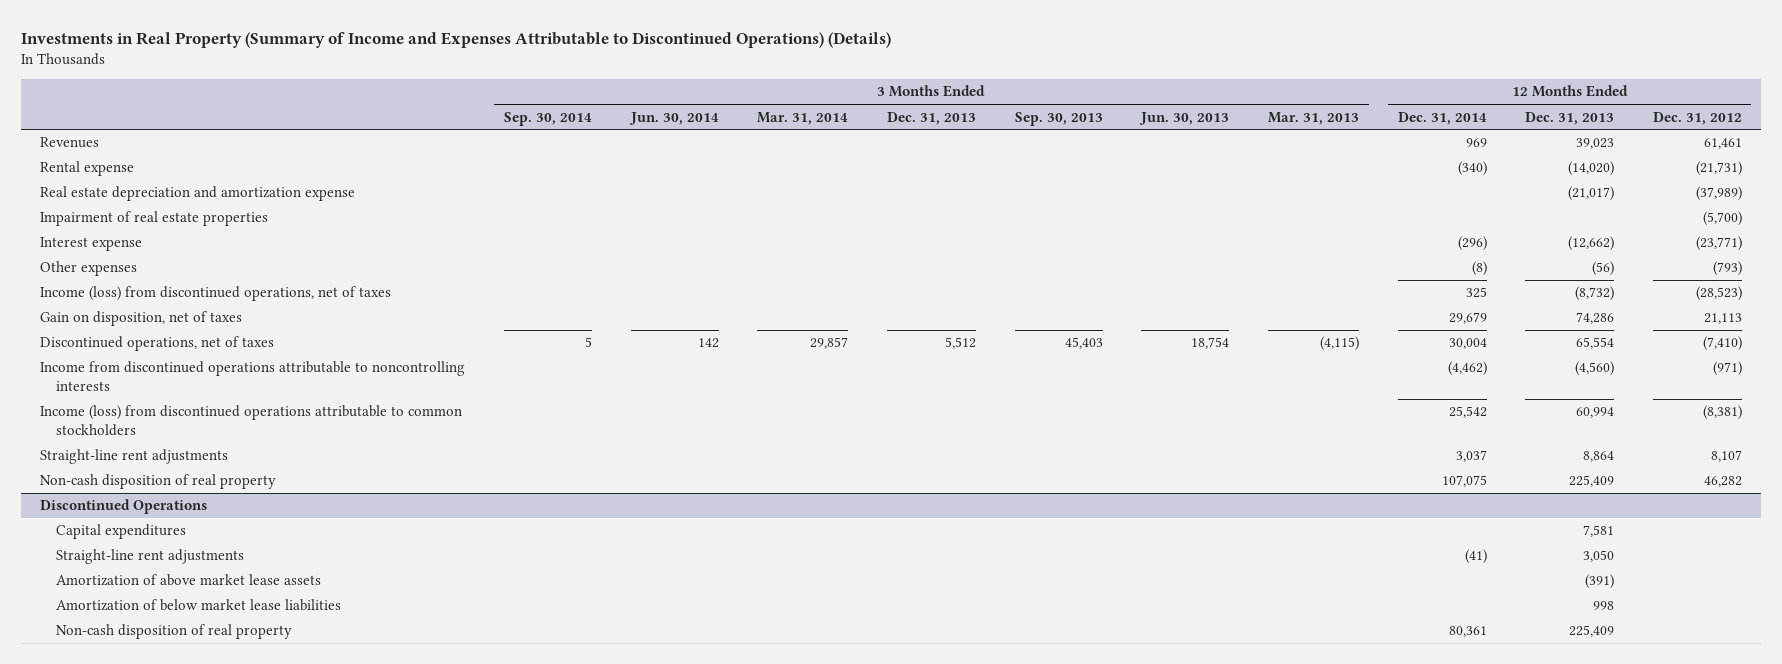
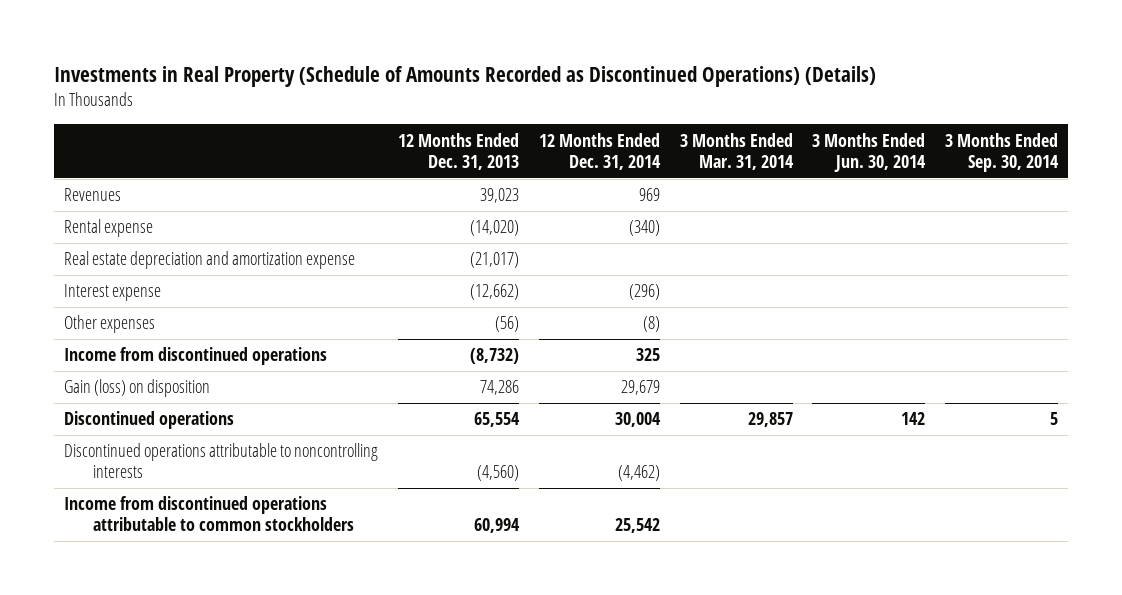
[21,32,892,49] Investments in Real Property (Summary of Income and Expenses Attributable to Discontinued Operations) (Details) -> [54,66,877,88] Investments in Real Property (Schedule of Amounts Recorded as Discontinued Operations) (Details)
[886,111,976,125] Dec. 31, 2013 -> none
[1014,111,1103,126] Sep. 30, 2013 -> none
[1139,111,1230,125] Jun. 30, 2013 -> none
[1267,111,1359,125] Mar. 31, 2013 -> none
[1652,111,1742,125] Dec. 31, 2012 -> none
[40,211,269,227] Impairment of real estate properties -> none
[40,449,229,465] Straight-line rent adjustments -> none
[40,474,277,490] Non-cash disposition of real property -> none
[40,499,208,515] Discontinued Operations -> none
[55,524,186,540] Capital expenditures -> none
[55,549,244,565] Straight-line rent adjustments -> none
[55,574,321,587] Amortization of above market lease assets -> none
[55,599,341,612] Amortization of below market lease liabilities -> none
[55,624,292,640] Non-cash disposition of real property -> none
[40,286,392,302] Income (loss) from discontinued operations, net of taxes -> [64,347,328,366] Income from discontinued operations
[40,311,243,327] Gain on disposition, net of taxes -> [64,379,211,398] Gain (loss) on disposition
[40,336,275,352] Discontinued operations, net of taxes -> [64,411,235,430] Discontinued operations
[40,361,466,391] Income from discontinued operations attributable to noncontrolling interests -> [64,443,379,479] Discontinued operations attributable to noncontrolling interests
[40,405,463,436] Income (loss) from discontinued operations attributable to common stockholders -> [64,496,354,532] Income from discontinued operations attributable to common stockholders

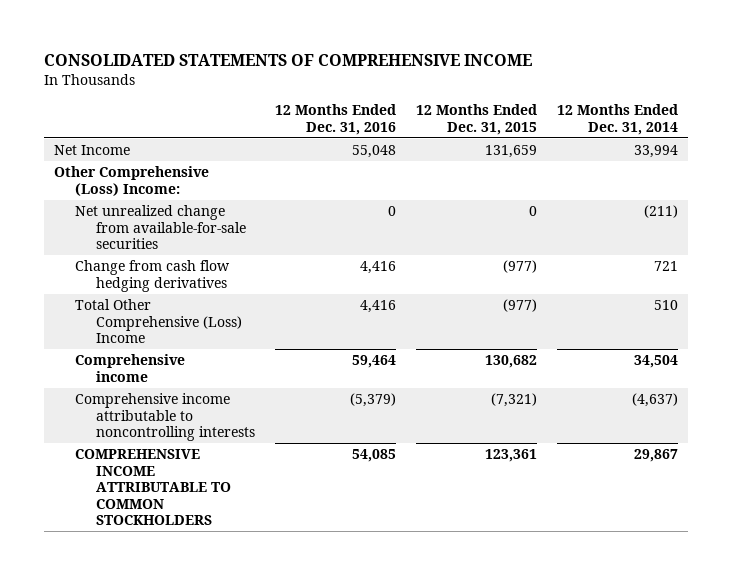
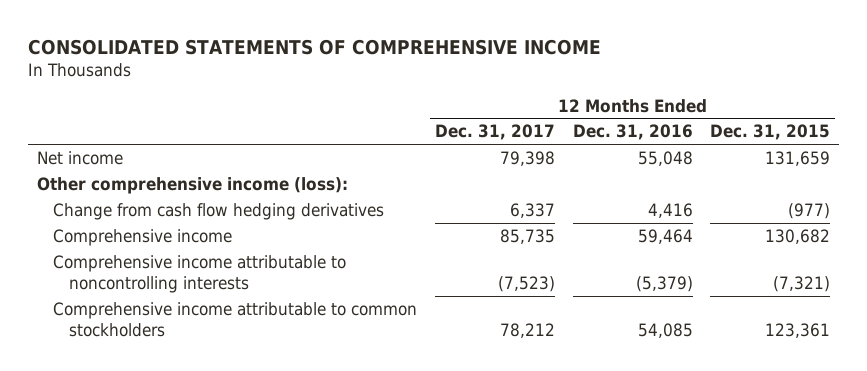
[557,104,679,135] 12 Months Ended Dec. 31, 2014 -> none
none -> [434,124,555,141] Dec. 31, 2017
[74,205,246,250] Net unrealized change from available-for-sale securities -> none
[53,145,130,156] Net Income -> [36,150,123,165] Net income
[53,166,209,196] Other Comprehensive (Loss) Income: -> [36,176,348,194] Other comprehensive income (loss):
[74,299,242,344] Total Other Comprehensive (Loss) Income -> none
[74,449,231,525] COMPREHENSIVE INCOME ATTRIBUTABLE TO COMMON STOCKHOLDERS -> [52,301,417,338] Comprehensive income attributable to common stockholders

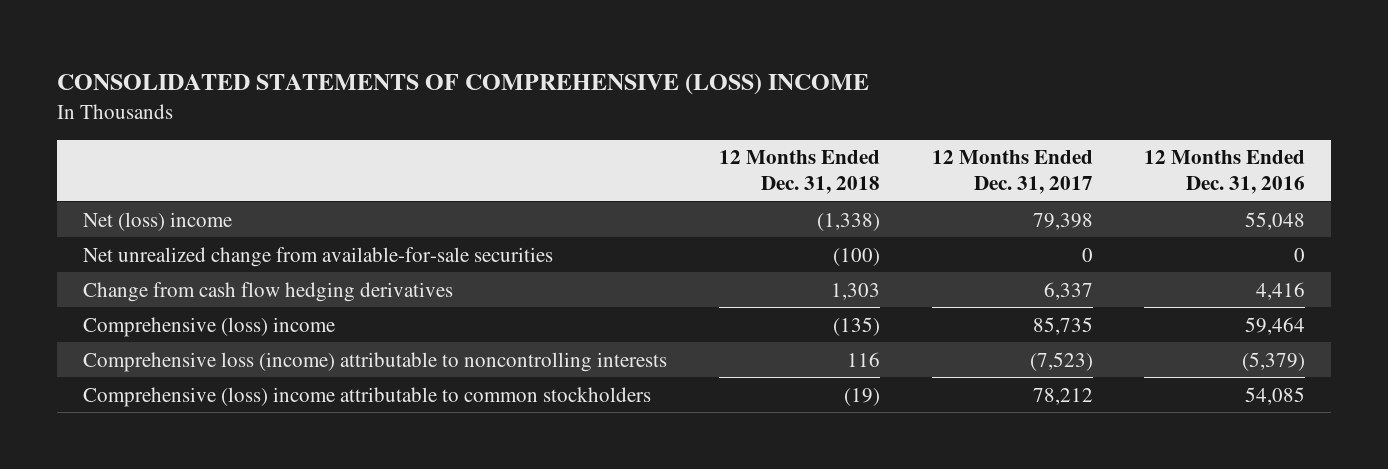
[27,38,601,55] CONSOLIDATED STATEMENTS OF COMPREHENSIVE INCOME -> [57,73,870,96] CONSOLIDATED STATEMENTS OF COMPREHENSIVE (LOSS) INCOME
[710,124,831,141] Dec. 31, 2015 -> none
none -> [718,150,880,194] 12 Months Ended Dec. 31, 2018
[36,176,348,194] Other comprehensive income (loss): -> none
[36,150,123,165] Net income -> [83,211,233,231] Net (loss) income
none -> [83,246,554,267] Net unrealized change from available-for-sale securities
[52,228,232,246] Comprehensive income -> [83,316,336,337] Comprehensive (loss) income
[52,254,346,294] Comprehensive income attributable to noncontrolling interests -> [83,351,668,372] Comprehensive loss (income) attributable to noncontrolling interests
[52,301,417,338] Comprehensive income attributable to common stockholders -> [83,386,652,407] Comprehensive (loss) income attributable to common stockholders

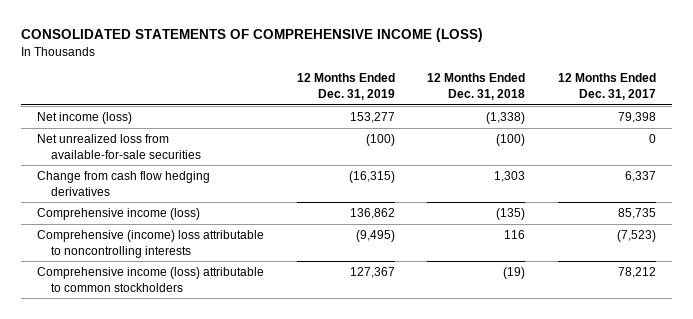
[57,73,870,96] CONSOLIDATED STATEMENTS OF COMPREHENSIVE (LOSS) INCOME -> [20,28,483,43] CONSOLIDATED STATEMENTS OF COMPREHENSIVE INCOME (LOSS)
[1144,150,1306,194] 12 Months Ended Dec. 31, 2016 -> none
none -> [296,73,395,100] 12 Months Ended Dec. 31, 2019
[83,211,233,231] Net (loss) income -> [37,112,133,125] Net income (loss)
[83,246,554,267] Net unrealized change from available-for-sale securities -> [37,134,201,159] Net unrealized loss from available-for-sale securities
[83,316,336,337] Comprehensive (loss) income -> [37,208,201,221] Comprehensive income (loss)
[83,351,668,372] Comprehensive loss (income) attributable to noncontrolling interests -> [37,230,265,258] Comprehensive (income) loss attributable to noncontrolling interests
[83,386,652,407] Comprehensive (loss) income attributable to common stockholders -> [37,267,265,292] Comprehensive income (loss) attributable to common stockholders

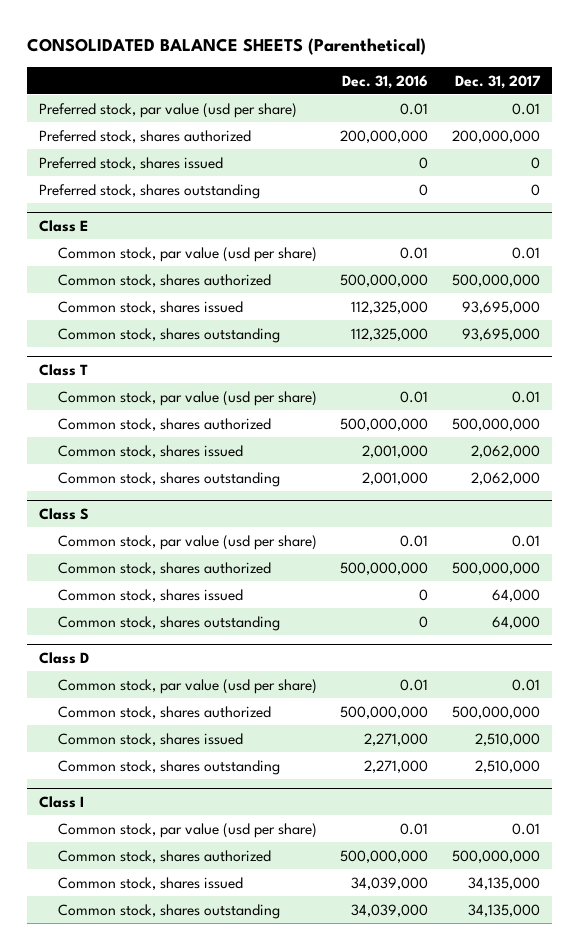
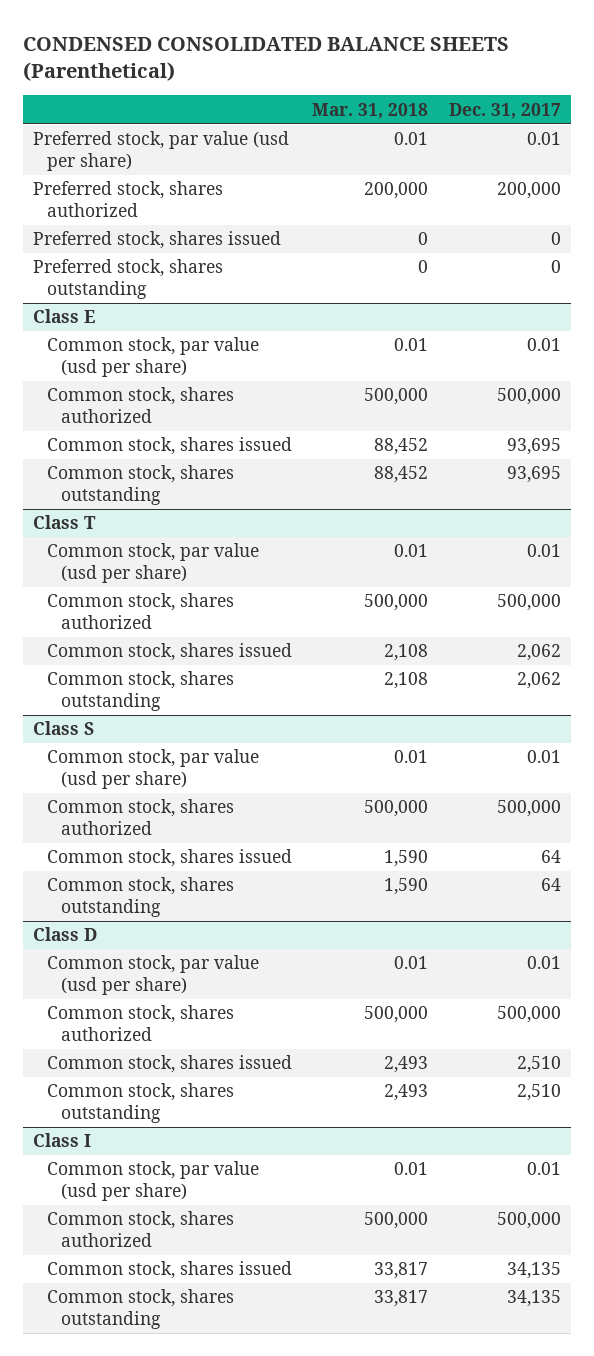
[27,38,427,56] CONSOLIDATED BALANCE SHEETS (Parenthetical) -> [23,36,510,81] CONDENSED CONSOLIDATED BALANCE SHEETS (Parenthetical)
[342,74,429,89] Dec. 31, 2016 -> none
none -> [312,102,429,119] Mar. 31, 2018
[451,129,540,143] 200,000,000 -> [496,182,561,200] 200,000
[451,273,540,287] 500,000,000 -> [496,388,561,406] 500,000
[461,300,540,314] 93,695,000 -> [506,438,561,456] 93,695
[461,327,540,341] 93,695,000 -> [506,466,561,484] 93,695
[451,417,540,431] 500,000,000 -> [496,594,561,612] 500,000
[470,444,540,458] 2,062,000 -> [516,644,561,662] 2,062
[470,471,540,485] 2,062,000 -> [516,672,561,690] 2,062
[451,561,540,575] 500,000,000 -> [496,800,561,818] 500,000
[491,588,540,602] 64,000 -> [540,850,561,864] 64
[491,615,540,629] 64,000 -> [540,878,561,892] 64
[451,705,540,719] 500,000,000 -> [496,1006,561,1024] 500,000
[474,732,540,746] 2,510,000 -> [516,1056,561,1074] 2,510
[474,759,540,773] 2,510,000 -> [516,1084,561,1102] 2,510
[451,849,540,863] 500,000,000 -> [496,1212,561,1230] 500,000
[467,876,540,890] 34,135,000 -> [506,1262,561,1280] 34,135
[467,903,540,917] 34,135,000 -> [506,1290,561,1308] 34,135

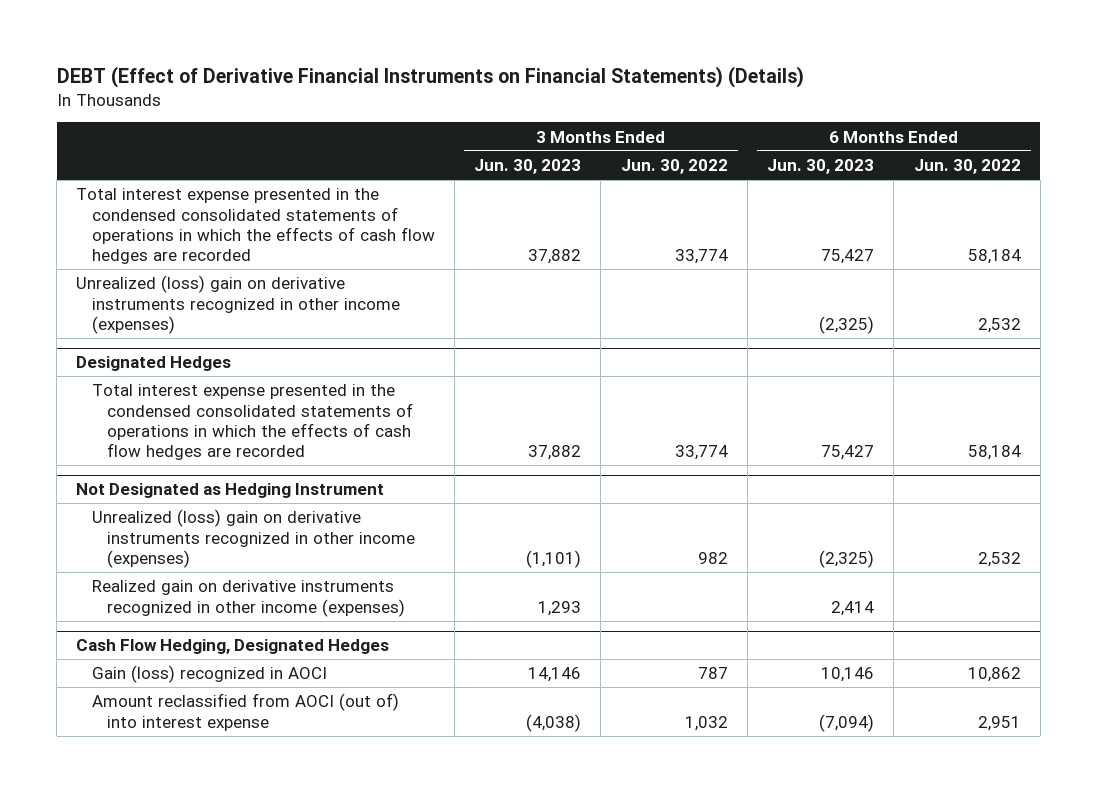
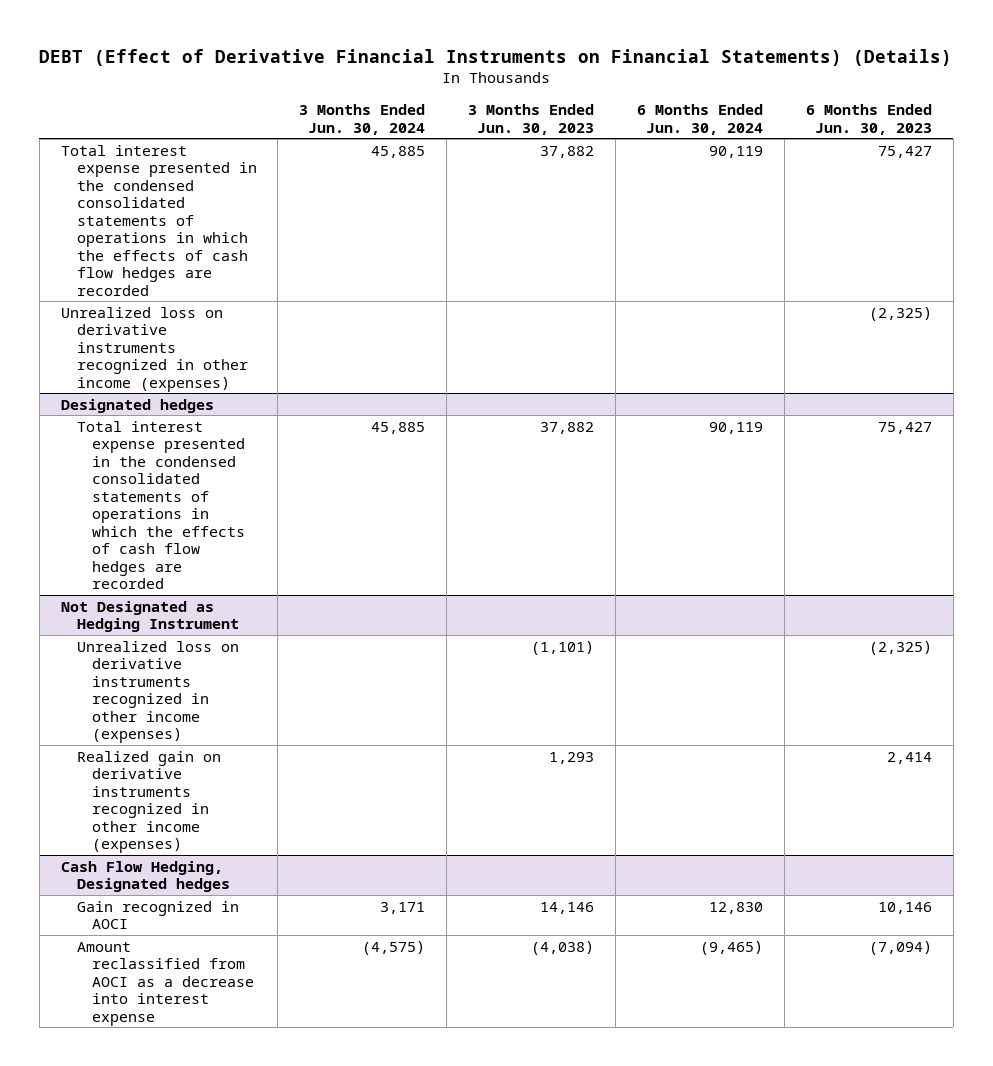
[620,158,728,174] Jun. 30, 2022 -> none
[913,158,1021,174] Jun. 30, 2022 -> none
none -> [299,104,426,135] 3 Months Ended Jun. 30, 2024
none -> [637,104,764,135] 6 Months Ended Jun. 30, 2024
[76,275,400,334] Unrealized (loss) gain on derivative instruments recognized in other income (expenses) -> [60,306,248,392] Unrealized loss on derivative instruments recognized in other income (expenses)
[76,356,232,372] Designated Hedges -> [60,398,214,413] Designated hedges
[91,509,416,568] Unrealized (loss) gain on derivative instruments recognized in other income (expenses) -> [76,640,239,744] Unrealized loss on derivative instruments recognized in other income (expenses)
[76,639,390,655] Cash Flow Hedging, Designated Hedges -> [60,860,230,893] Cash Flow Hedging, Designated hedges
[91,665,327,684] Gain (loss) recognized in AOCI -> [76,900,239,930] Gain recognized in AOCI
[91,693,399,731] Amount reclassified from AOCI (out of) into interest expense -> [76,941,255,1026] Amount reclassified from AOCI as a decrease into interest expense

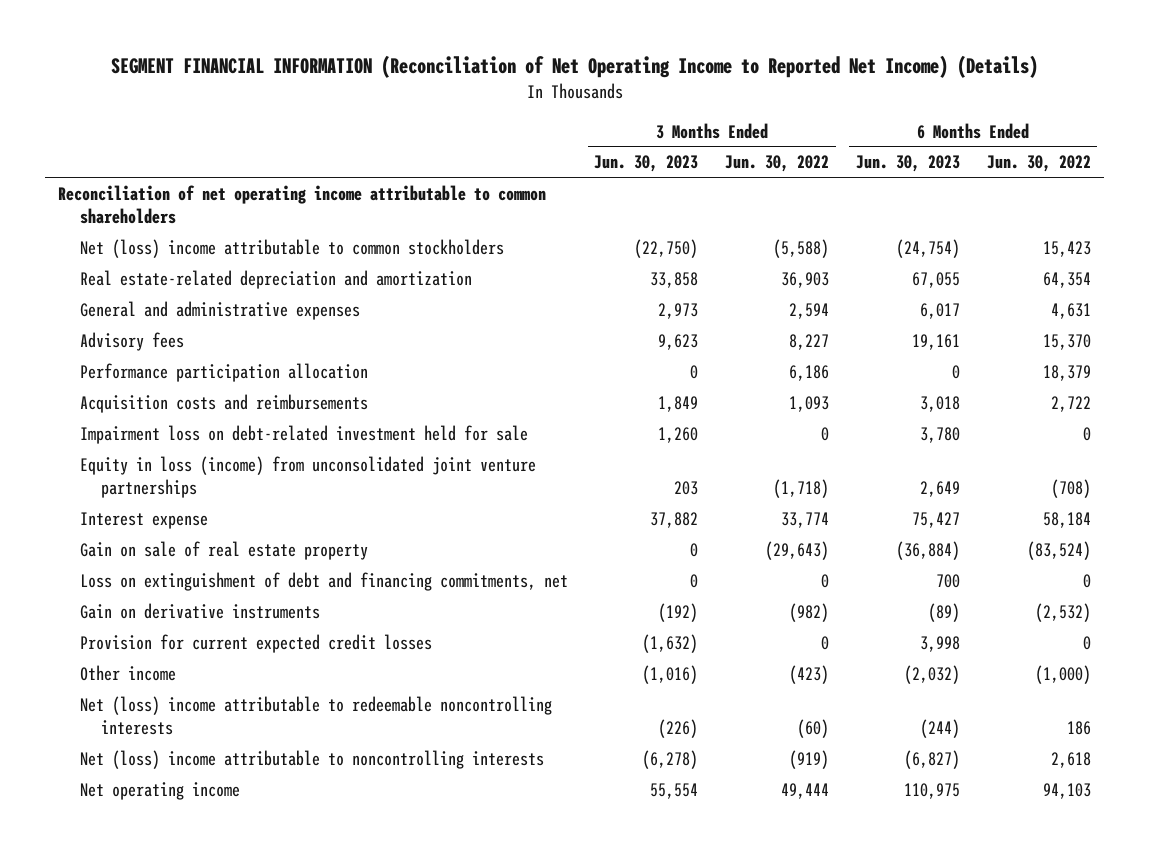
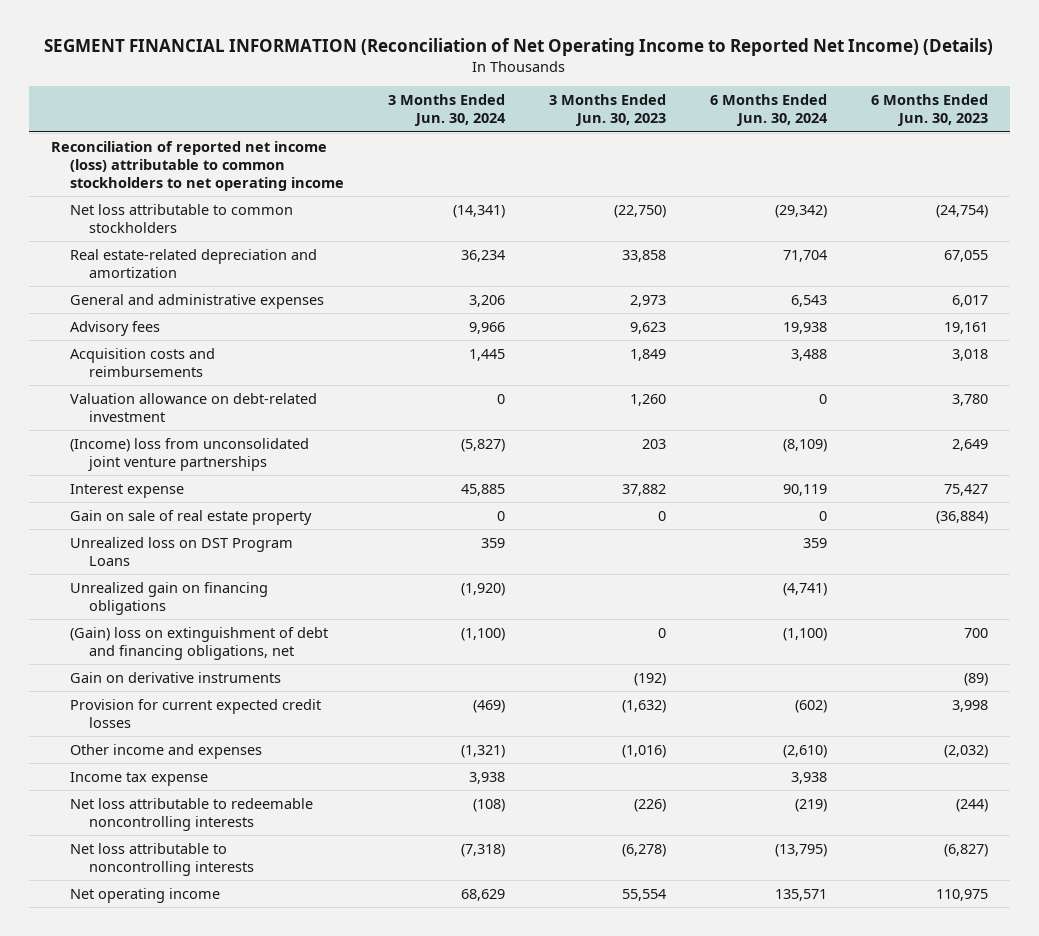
[725,155,830,173] Jun. 30, 2022 -> none
[986,155,1091,173] Jun. 30, 2022 -> none
none -> [387,94,506,127] 3 Months Ended Jun. 30, 2024
none -> [709,94,828,127] 6 Months Ended Jun. 30, 2024
[58,184,547,224] Reconciliation of net operating income attributable to common shareholders -> [51,140,345,192] Reconciliation of reported net income (loss) attributable to common stockholders to net operating income
[79,238,504,258] Net (loss) income attributable to common stockholders -> [70,203,294,233] Net loss attributable to common stockholders
[79,362,368,382] Performance participation allocation -> none
[79,424,528,444] Impairment loss on debt-related investment held for sale -> [70,392,318,422] Valuation allowance on debt-related investment
[79,455,536,498] Equity in loss (income) from unconsolidated joint venture partnerships -> [70,437,310,471] (Income) loss from unconsolidated joint venture partnerships
none -> [70,536,294,566] Unrealized loss on DST Program Loans
none -> [70,581,269,615] Unrealized gain on financing obligations
[79,571,568,591] Loss on extinguishment of debt and financing commitments, net -> [70,626,329,660] (Gain) loss on extinguishment of debt and financing obligations, net
[79,664,176,681] Other income -> [70,743,263,759] Other income and expenses
none -> [70,771,209,786] Income tax expense
[79,695,552,735] Net (loss) income attributable to redeemable noncontrolling interests -> [70,797,314,831] Net loss attributable to redeemable noncontrolling interests
[79,749,544,769] Net (loss) income attributable to noncontrolling interests -> [70,842,254,876] Net loss attributable to noncontrolling interests

